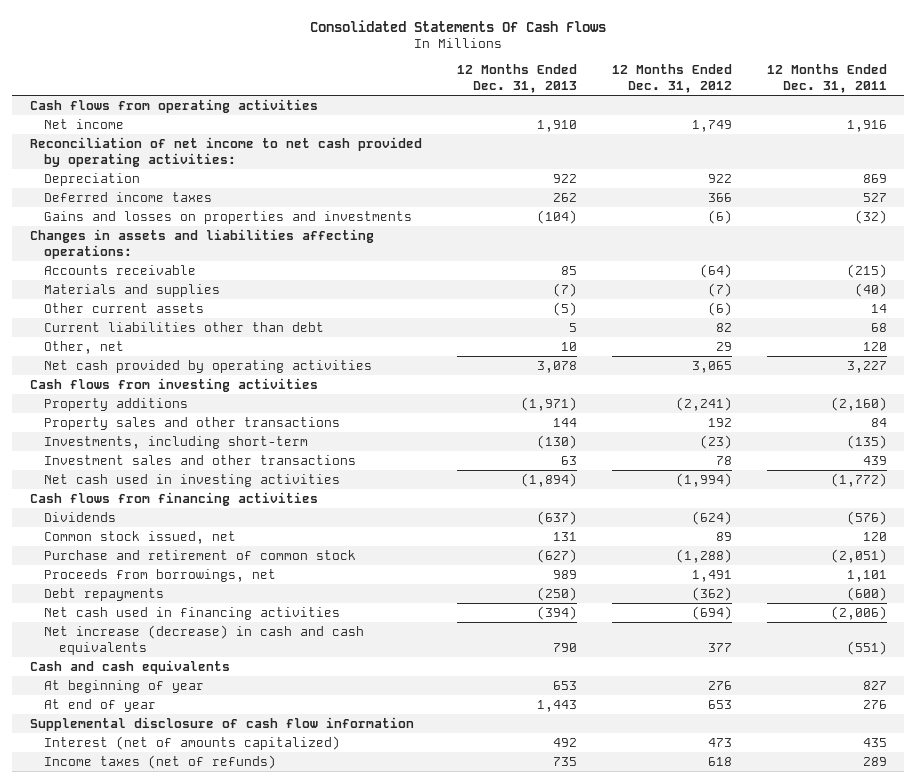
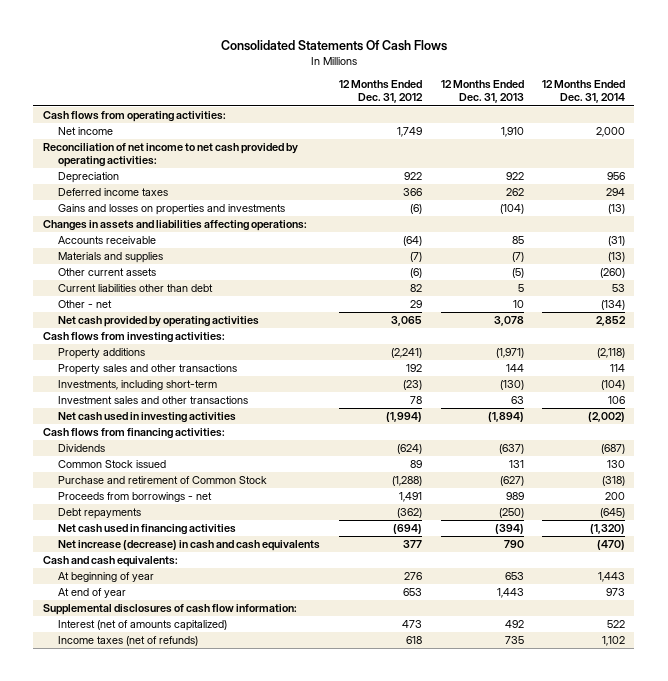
[766,64,887,93] 12 Months Ended Dec. 31, 2011 -> none
none -> [542,80,626,104] 12 Months Ended Dec. 31, 2014
[29,98,318,113] Cash flows from operating activities -> [42,111,226,123] Cash flows from operating activities:
[44,340,125,354] Other, net -> [58,300,113,309] Other - net
[29,377,318,392] Cash flows from investing activities -> [42,332,225,344] Cash flows from investing activities:
[29,491,318,506] Cash flows from financing activities -> [42,428,225,440] Cash flows from financing activities:
[44,530,237,544] Common stock issued, net -> [58,460,167,469] Common Stock issued
[44,549,357,560] Purchase and retirement of common stock -> [58,476,268,485] Purchase and retirement of Common Stock
[44,568,277,582] Proceeds from borrowings, net -> [58,492,213,503] Proceeds from borrowings - net
[29,659,230,674] Cash and cash equivalents -> [42,556,178,568] Cash and cash equivalents:
[29,716,414,731] Supplemental disclosure of cash flow information -> [42,604,297,616] Supplemental disclosures of cash flow information:

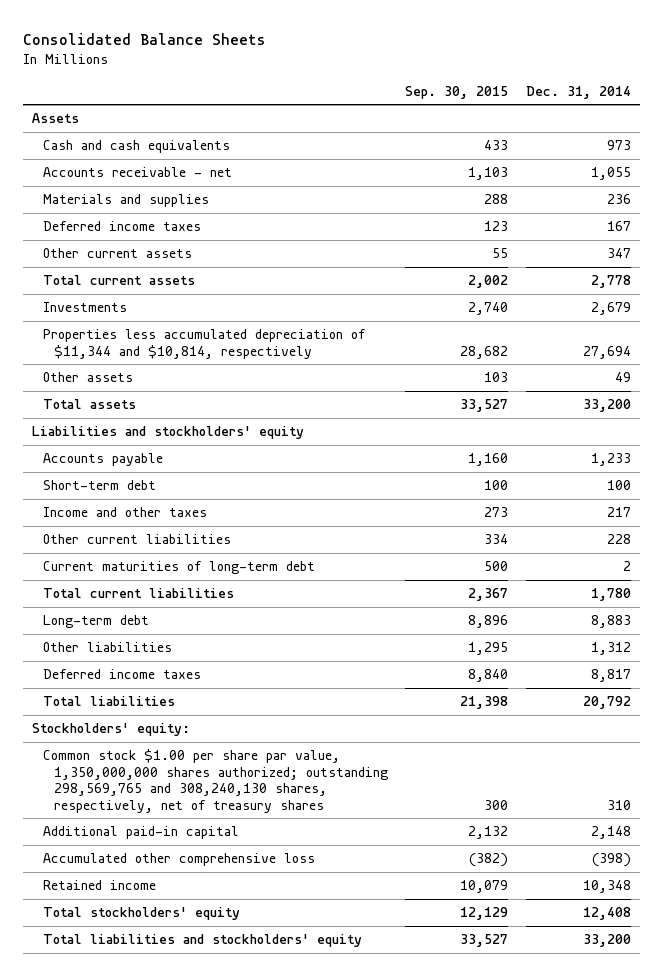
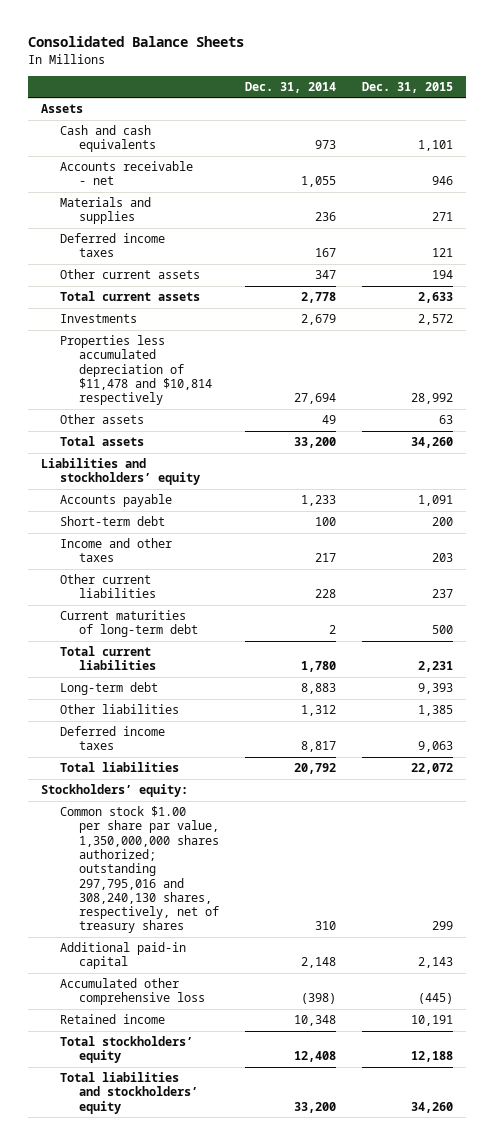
[405,85,509,99] Sep. 30, 2015 -> none
none -> [362,81,454,93] Dec. 31, 2015
[42,329,366,359] Properties less accumulated depreciation of $11,344 and $10,814, respectively -> [59,335,212,406] Properties less accumulated depreciation of $11,478 and $10,814 respectively
[31,426,304,440] Liabilities and stockholders' equity -> [41,458,200,486] Liabilities and stockholdersʼ equity
[31,723,190,737] Stockholders' equity: -> [41,784,189,798] Stockholdersʼ equity:
[42,749,388,813] Common stock $1.00 per share par value, 1,350,000,000 shares authorized; outstanding 298,569,765 and 308,240,130 shares, respectively, net of treasury shares -> [59,806,219,934] Common stock $1.00 per share par value, 1,350,000,000 shares authorized; outstanding 297,795,016 and 308,240,130 shares, respectively, net of treasury shares
[42,907,240,921] Total stockholders' equity -> [59,1036,193,1064] Total stockholdersʼ equity
[42,934,362,948] Total liabilities and stockholders' equity -> [59,1072,198,1114] Total liabilities and stockholdersʼ equity

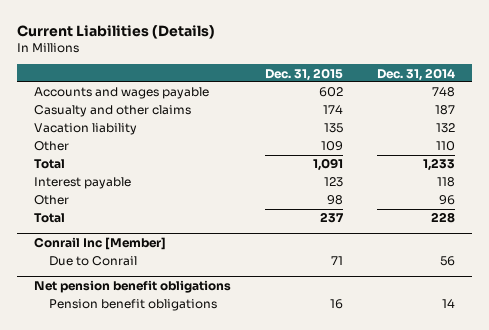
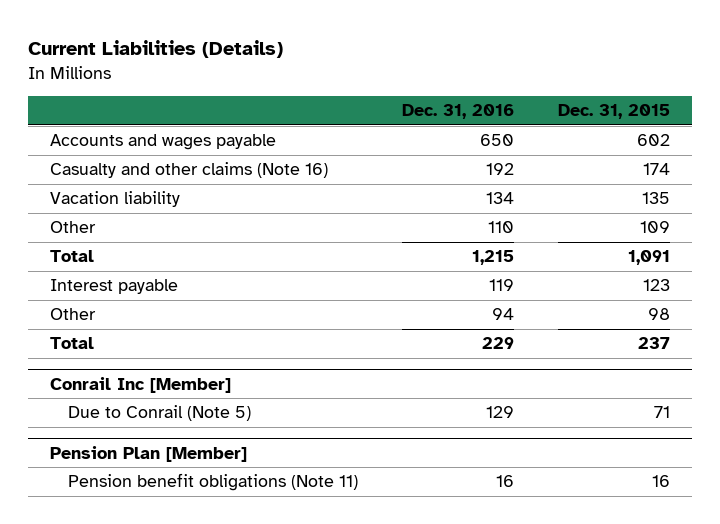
[376,67,455,81] Dec. 31, 2014 -> none
none -> [402,104,515,120] Dec. 31, 2016
[34,105,192,118] Casualty and other claims -> [49,162,328,179] Casualty and other claims (Note 16)
[48,256,137,267] Due to Conrail -> [67,405,251,422] Due to Conrail (Note 5)
[34,280,232,294] Net pension benefit obligations -> [49,445,247,462] Pension Plan [Member]
[48,299,217,312] Pension benefit obligations -> [67,473,358,492] Pension benefit obligations (Note 11)

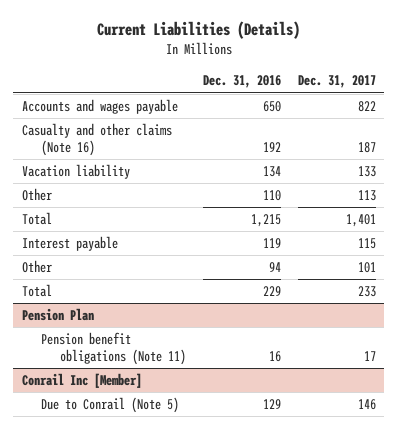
[558,104,671,120] Dec. 31, 2015 -> none
none -> [297,75,376,89] Dec. 31, 2017
none -> [21,308,94,322] Pension Plan
none -> [40,332,186,365] Pension benefit obligations (Note 11)
[49,445,247,462] Pension Plan [Member] -> none
[67,473,358,492] Pension benefit obligations (Note 11) -> none

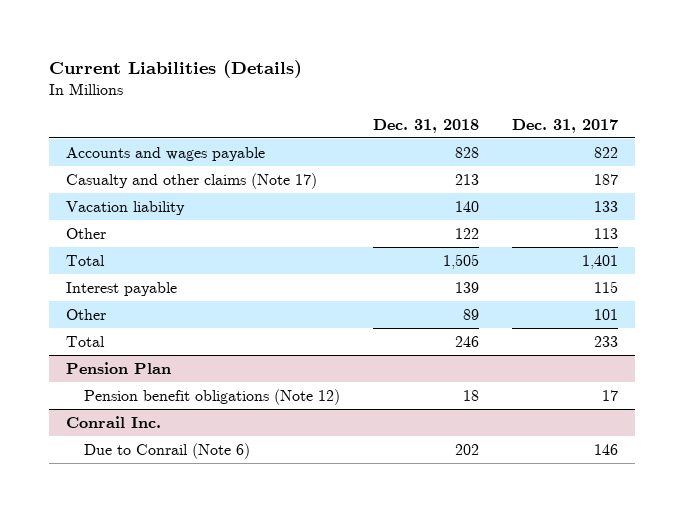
[202,75,281,89] Dec. 31, 2016 -> none
none -> [372,118,479,133] Dec. 31, 2018
[21,123,172,156] Casualty and other claims (Note 16) -> [65,173,317,190] Casualty and other claims (Note 17)
[40,332,186,365] Pension benefit obligations (Note 11) -> [83,389,340,406] Pension benefit obligations (Note 12)
[21,373,142,389] Conrail Inc [Member] -> [65,416,161,429] Conrail Inc.
[40,397,179,414] Due to Conrail (Note 5) -> [83,443,250,460] Due to Conrail (Note 6)

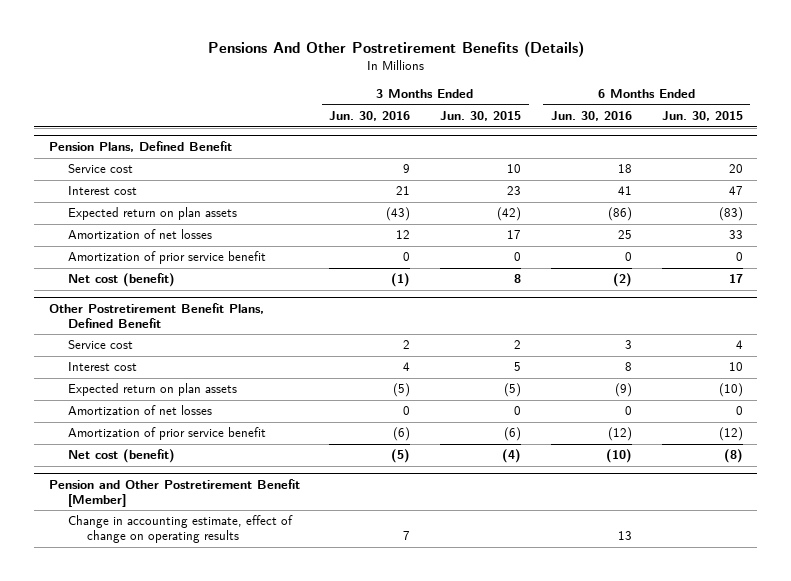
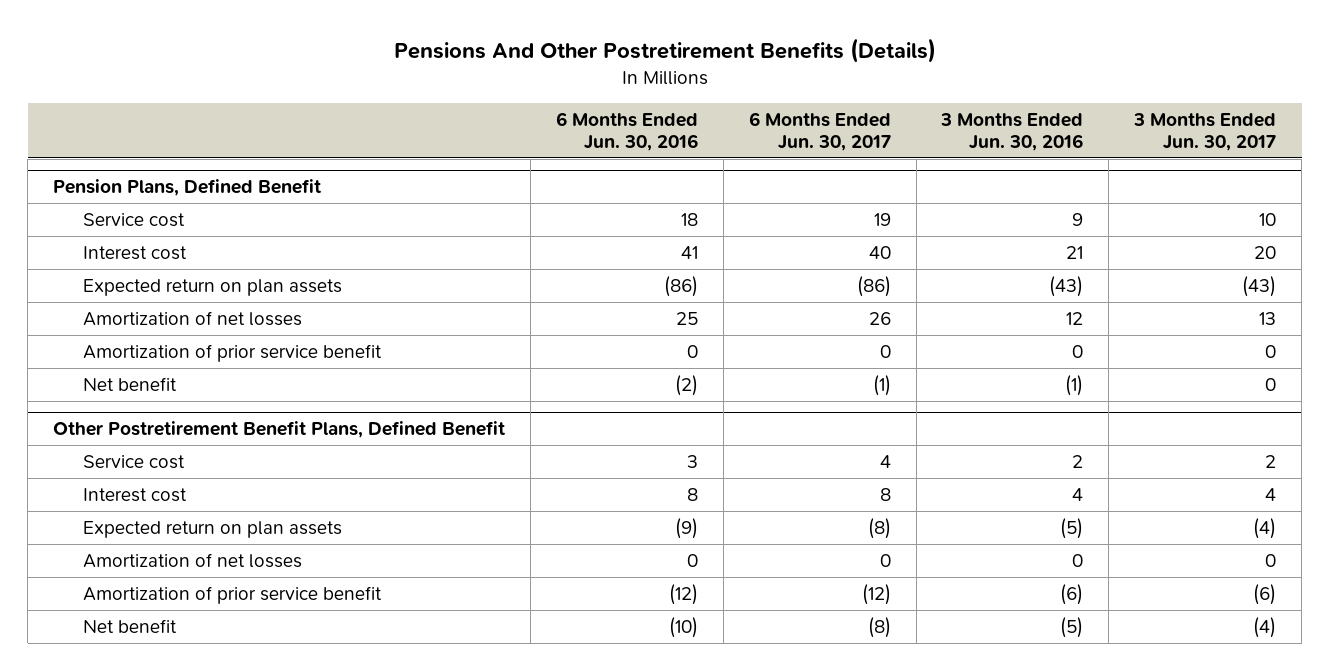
[440,111,522,122] Jun. 30, 2015 -> none
[661,111,743,122] Jun. 30, 2015 -> none
none -> [748,111,891,151] 6 Months Ended Jun. 30, 2017
none -> [1133,112,1277,151] 3 Months Ended Jun. 30, 2017
[67,273,175,288] Net cost (benefit) -> [83,377,178,392] Net benefit
[48,478,300,507] Pension and Other Postretirement Benefit [Member] -> none
[67,515,293,544] Change in accounting estimate, effect of change on operating results -> none
[67,449,175,464] Net cost (benefit) -> [83,619,178,634] Net benefit

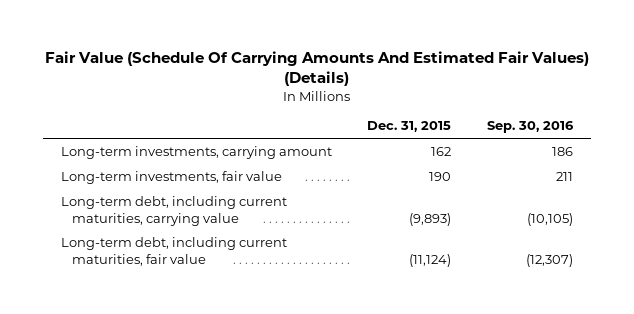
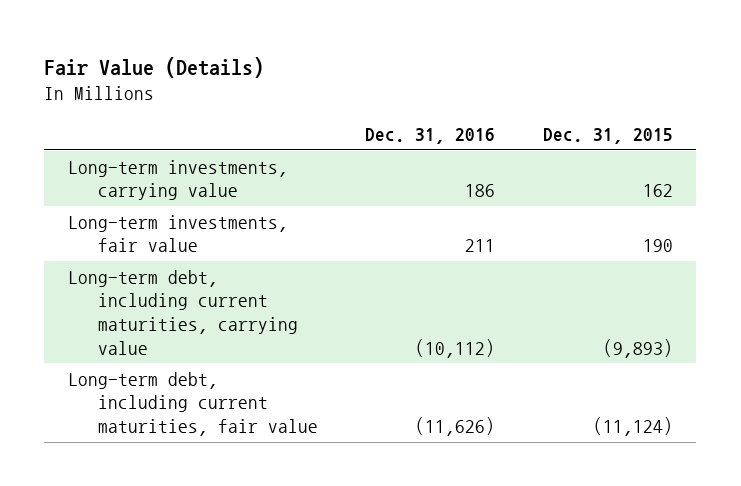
[44,50,589,87] Fair Value (Schedule Of Carrying Amounts And Estimated Fair Values) (Details) -> [44,56,265,78] Fair Value (Details)
[487,121,575,134] Sep. 30, 2016 -> none
none -> [365,128,496,145] Dec. 31, 2016
[60,145,332,159] Long-term investments, carrying amount -> [67,159,288,201] Long-term investments, carrying value

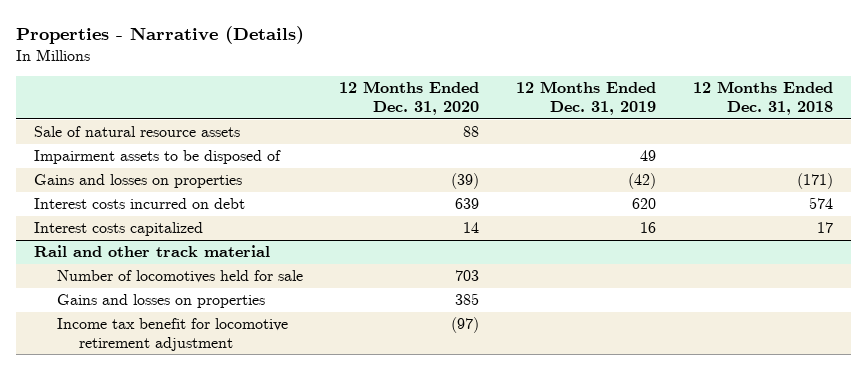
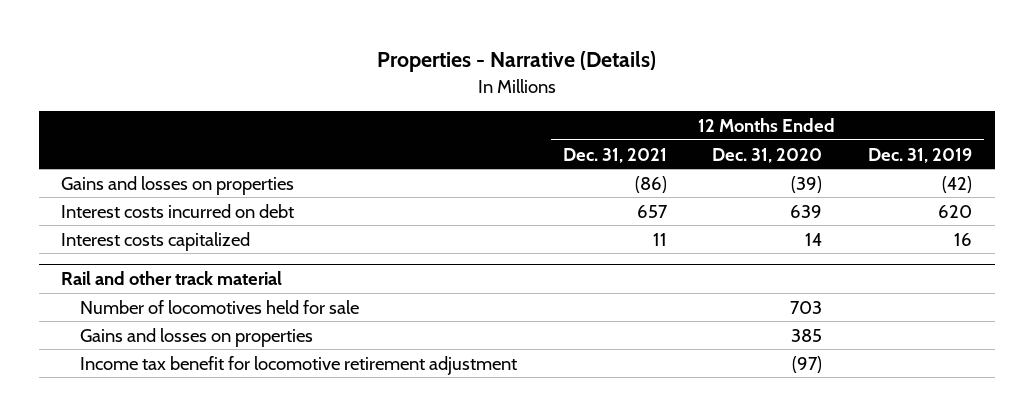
[692,81,833,116] 12 Months Ended Dec. 31, 2018 -> none
none -> [562,147,667,163] Dec. 31, 2021
[34,126,241,138] Sale of natural resource assets -> none
[34,150,282,165] Impairment assets to be disposed of -> none

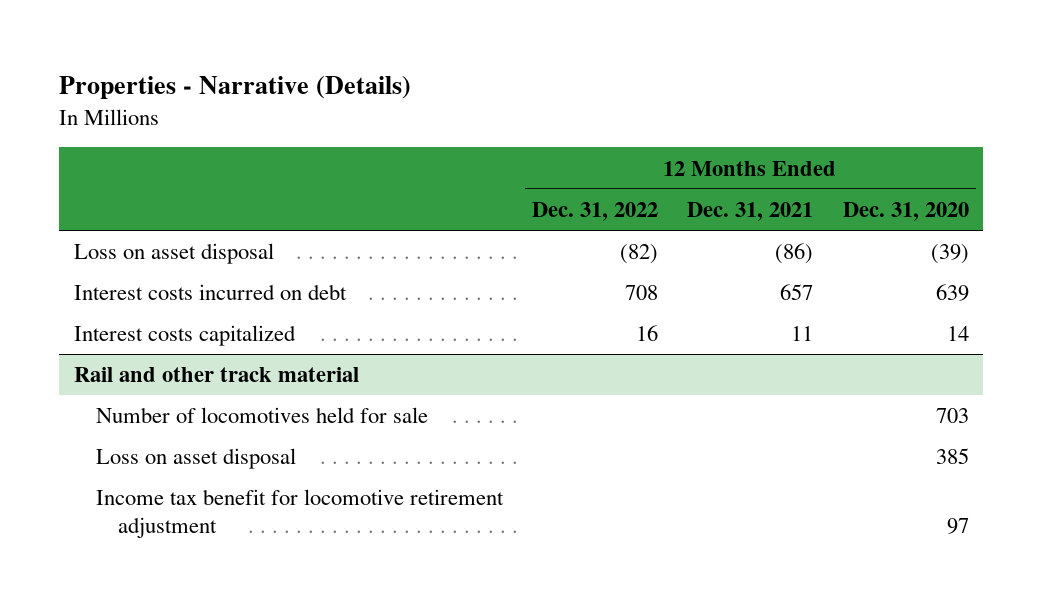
[868,147,973,163] Dec. 31, 2019 -> none
none -> [532,201,659,221] Dec. 31, 2022
[61,175,295,195] Gains and losses on properties -> [73,243,274,265] Loss on asset disposal
[79,327,313,347] Gains and losses on properties -> [95,448,296,470] Loss on asset disposal
[792,355,823,373] (97) -> [946,518,969,535] 97

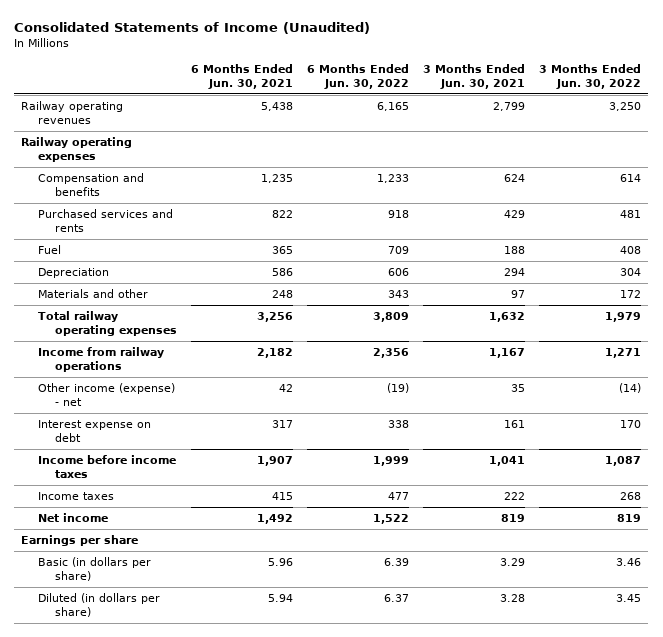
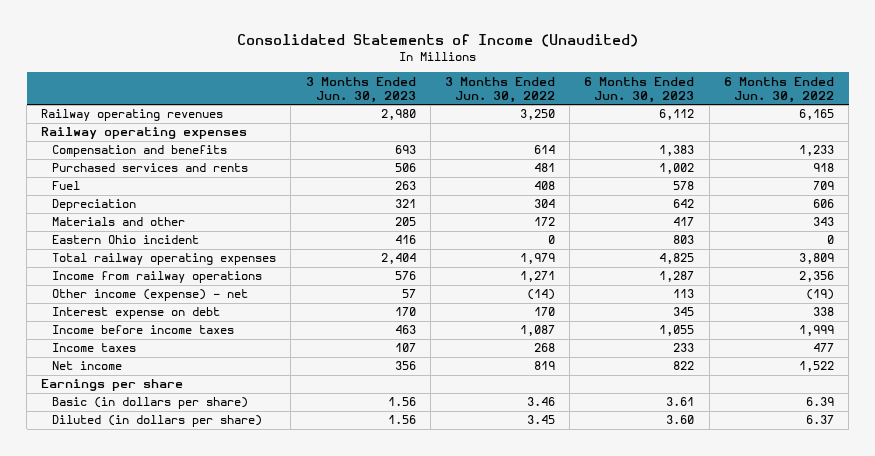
[190,63,293,89] 6 Months Ended Jun. 30, 2021 -> none
[423,63,526,89] 3 Months Ended Jun. 30, 2021 -> none
none -> [305,76,416,103] 3 Months Ended Jun. 30, 2023
none -> [584,76,695,103] 6 Months Ended Jun. 30, 2023
none -> [52,235,200,245] Eastern Ohio incident

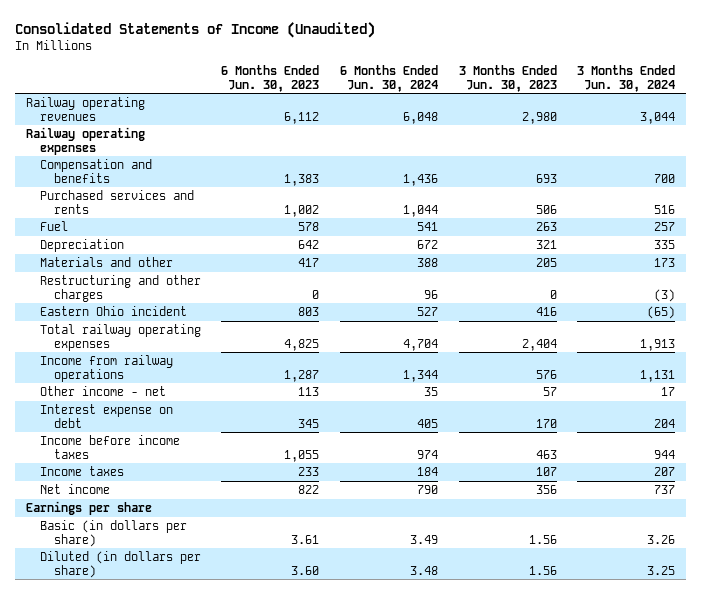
[444,76,555,103] 3 Months Ended Jun. 30, 2022 -> none
[723,76,834,103] 6 Months Ended Jun. 30, 2022 -> none
none -> [340,64,439,92] 6 Months Ended Jun. 30, 2024
none -> [577,64,676,92] 3 Months Ended Jun. 30, 2024
none -> [39,274,201,302] Restructuring and other charges
[52,289,249,302] Other income (expense) - net -> [39,385,166,396] Other income - net

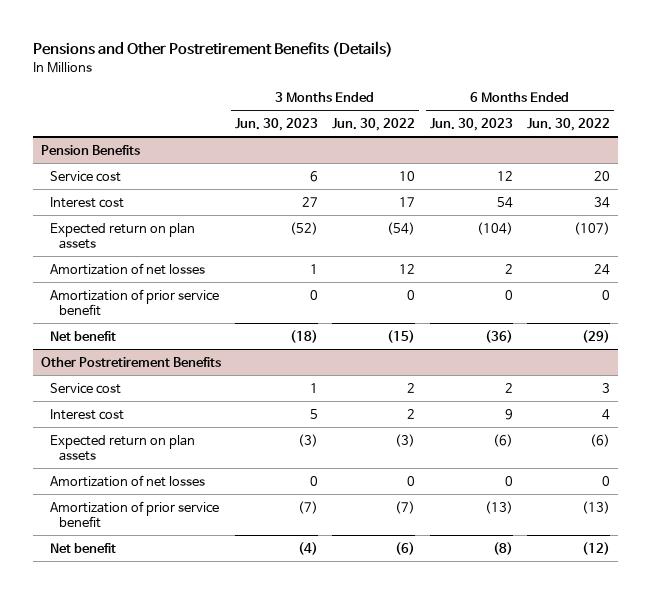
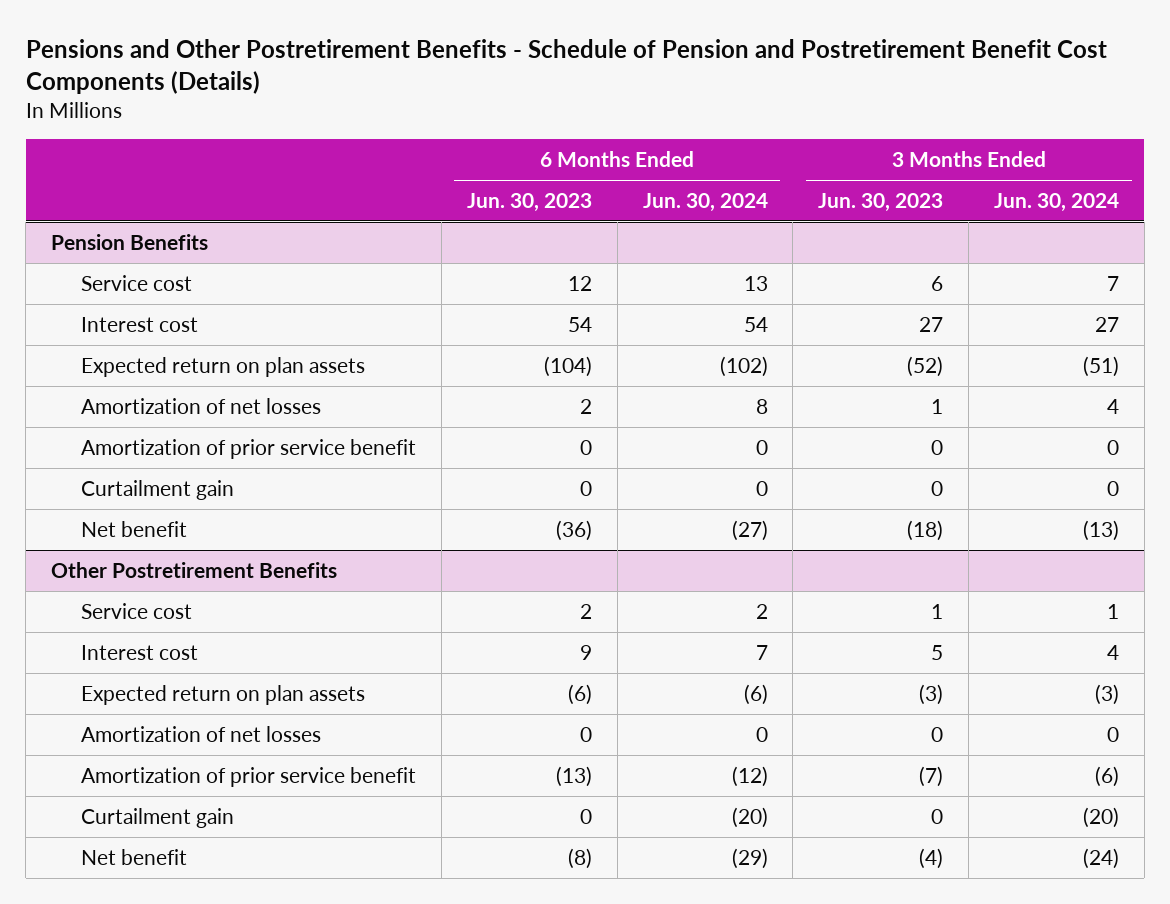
[33,40,394,57] Pensions and Other Postretirement Benefits (Details) -> [25,38,1107,95] Pensions and Other Postretirement Benefits - Schedule of Pension and Postretirement Benefit Cost Components (Details)
[332,118,416,132] Jun. 30, 2022 -> none
[527,118,611,132] Jun. 30, 2022 -> none
none -> [642,193,768,213] Jun. 30, 2024
none -> [993,193,1119,213] Jun. 30, 2024
none -> [81,479,235,500] Curtailment gain
none -> [81,807,235,828] Curtailment gain

